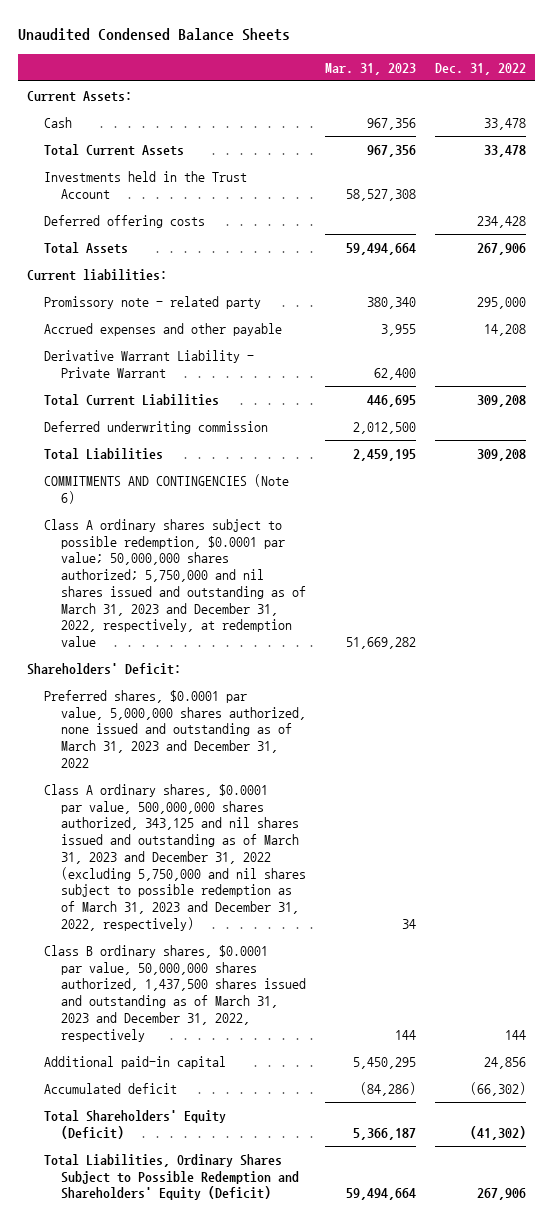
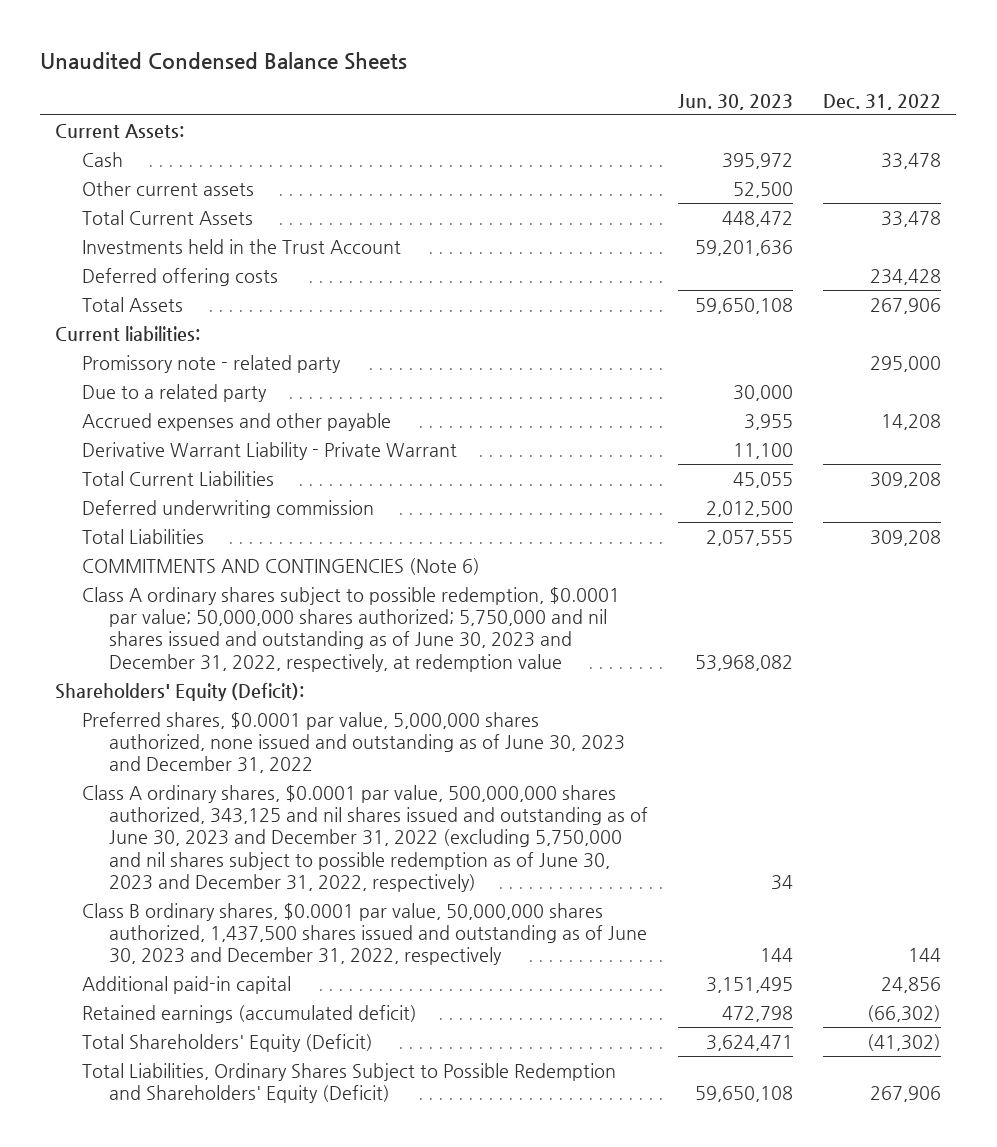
[324,62,416,75] Mar. 31, 2023 -> none
none -> [678,93,794,110] Jun. 30, 2023
none -> [82,180,255,196] Other current assets
none -> [82,383,268,402] Due to a related party
[44,519,307,648] Class A ordinary shares subject to possible redemption, $0.0001 par value; 50,000,000 shares authorized; 5,750,000 and nil shares issued and outstanding as of March 31, 2023 and December 31, 2022, respectively, at redemption value -> [82,586,621,672] Class A ordinary shares subject to possible redemption, $0.0001 par value; 50,000,000 shares authorized; 5,750,000 and nil shares issued and outstanding as of June 30, 2023 and December 31, 2022, respectively, at redemption value
[26,663,181,676] Shareholders' Deficit: -> [55,682,305,701] Shareholders' Equity (Deficit):
[44,690,307,768] Preferred shares, $0.0001 par value, 5,000,000 shares authorized, none issued and outstanding as of March 31, 2023 and December 31, 2022 -> [82,711,626,774] Preferred shares, $0.0001 par value, 5,000,000 shares authorized, none issued and outstanding as of June 30, 2023 and December 31, 2022
[44,784,307,931] Class A ordinary shares, $0.0001 par value, 500,000,000 shares authorized, 343,125 and nil shares issued and outstanding as of March 31, 2023 and December 31, 2022 (excluding 5,750,000 and nil shares subject to possible redemption as of March 31, 2023 and December 31, 2022, respectively) -> [82,784,649,892] Class A ordinary shares, $0.0001 par value, 500,000,000 shares authorized, 343,125 and nil shares issued and outstanding as of June 30, 2023 and December 31, 2022 (excluding 5,750,000 and nil shares subject to possible redemption as of June 30, 2023 and December 31, 2022, respectively)
[44,945,307,1042] Class B ordinary shares, $0.0001 par value, 50,000,000 shares authorized, 1,437,500 shares issued and outstanding as of March 31, 2023 and December 31, 2022, respectively -> [82,902,648,966] Class B ordinary shares, $0.0001 par value, 50,000,000 shares authorized, 1,437,500 shares issued and outstanding as of June 30, 2023 and December 31, 2022, respectively
[44,1083,178,1095] Accumulated deficit -> [82,1004,418,1023] Retained earnings (accumulated deficit)

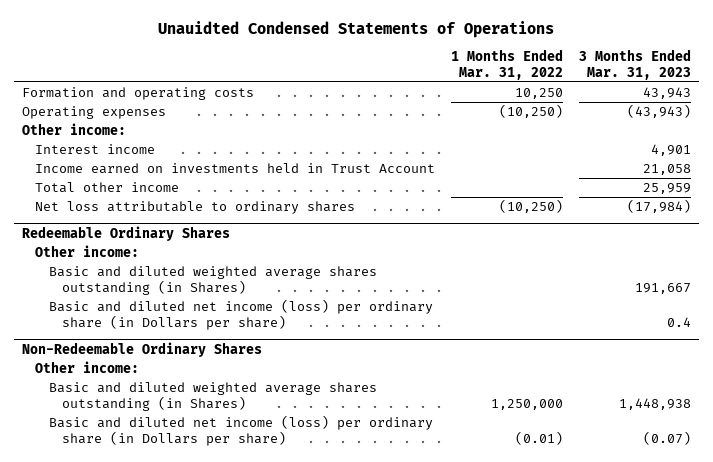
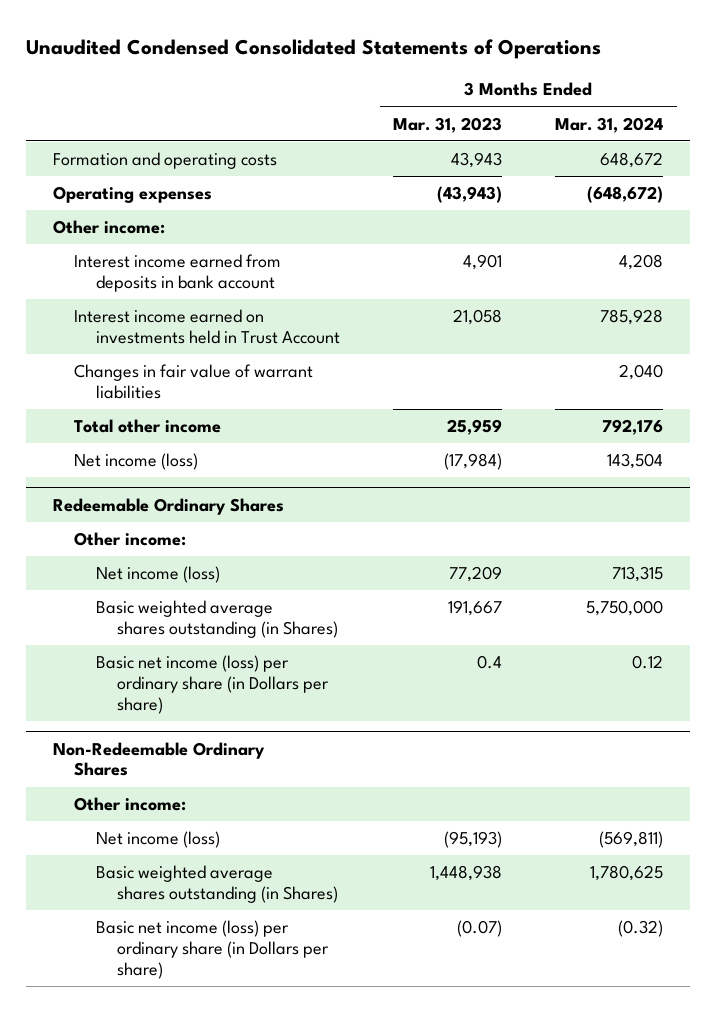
[158,20,555,38] Unauidted Condensed Statements of Operations -> [26,39,602,60] Unaudited Condensed Consolidated Statements of Operations
[451,49,564,80] 1 Months Ended Mar. 31, 2022 -> none
none -> [555,116,664,133] Mar. 31, 2024
[35,144,156,155] Interest income -> [74,254,282,292] Interest income earned from deposits in bank account
[35,163,436,175] Income earned on investments held in Trust Account -> [74,309,340,344] Interest income earned on investments held in Trust Account
none -> [74,364,314,399] Changes in fair value of warrant liabilities
[35,201,356,215] Net loss attributable to ordinary shares -> [74,453,199,471] Net income (loss)
none -> [95,566,220,584] Net income (loss)
[48,266,377,295] Basic and diluted weighted average shares outstanding (in Shares) -> [95,600,339,638] Basic weighted average shares outstanding (in Shares)
[48,299,433,330] Basic and diluted net income (loss) per ordinary share (in Dollars per share) -> [95,655,330,714] Basic net income (loss) per ordinary share (in Dollars per share)
none -> [95,831,220,849] Net income (loss)
[48,382,377,411] Basic and diluted weighted average shares outstanding (in Shares) -> [95,865,339,903] Basic weighted average shares outstanding (in Shares)
[48,415,433,446] Basic and diluted net income (loss) per ordinary share (in Dollars per share) -> [95,920,330,979] Basic net income (loss) per ordinary share (in Dollars per share)

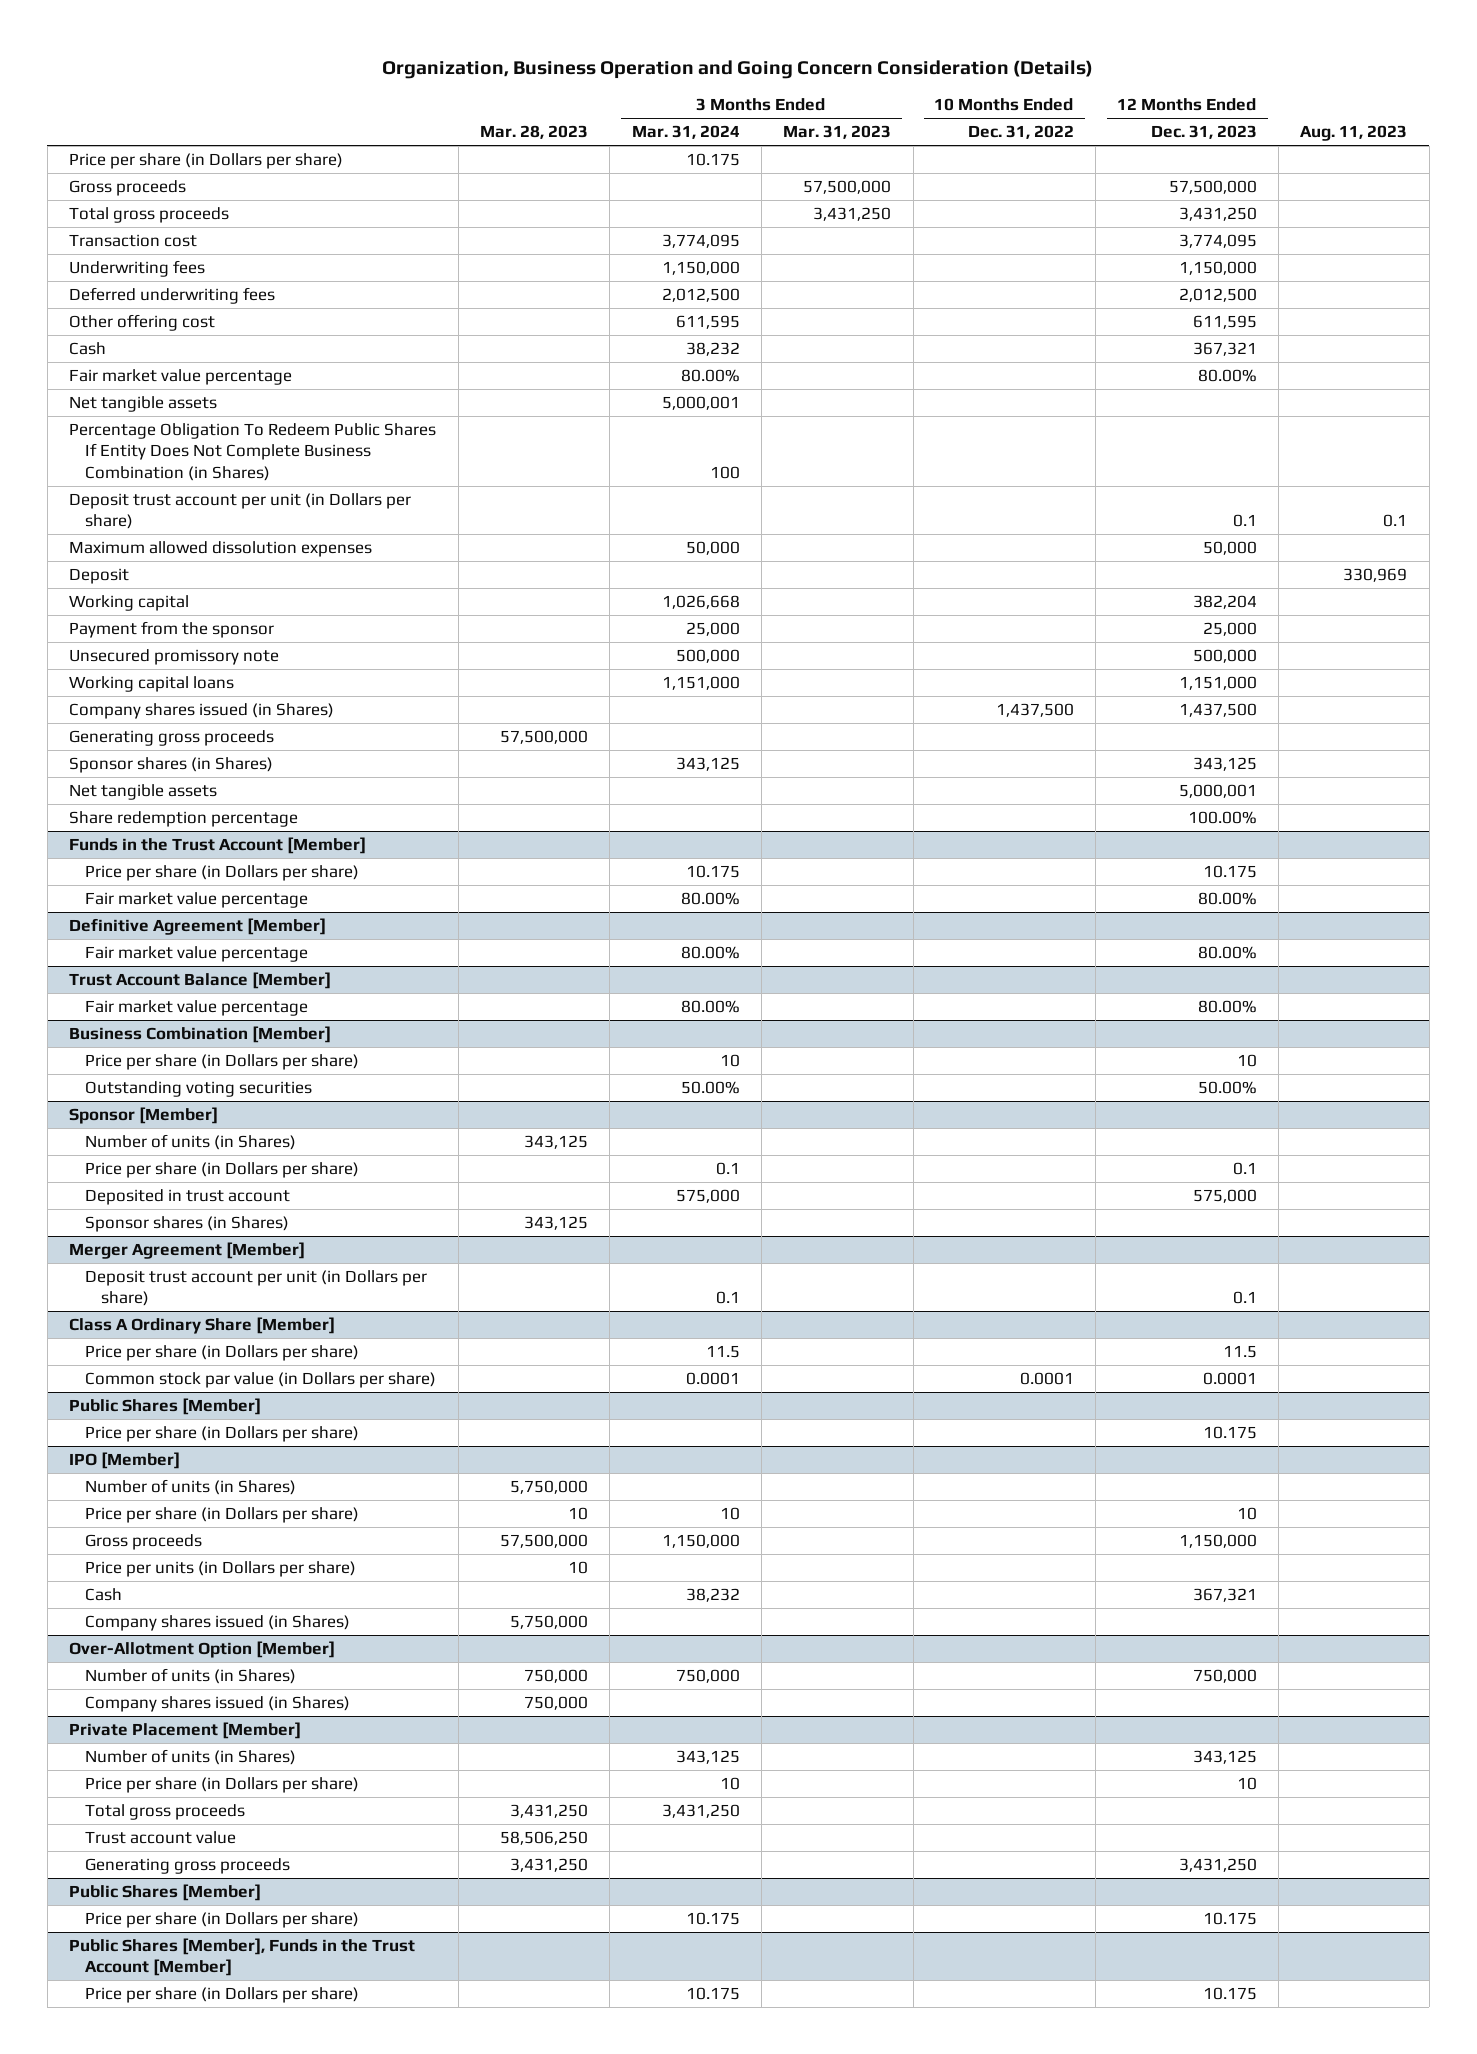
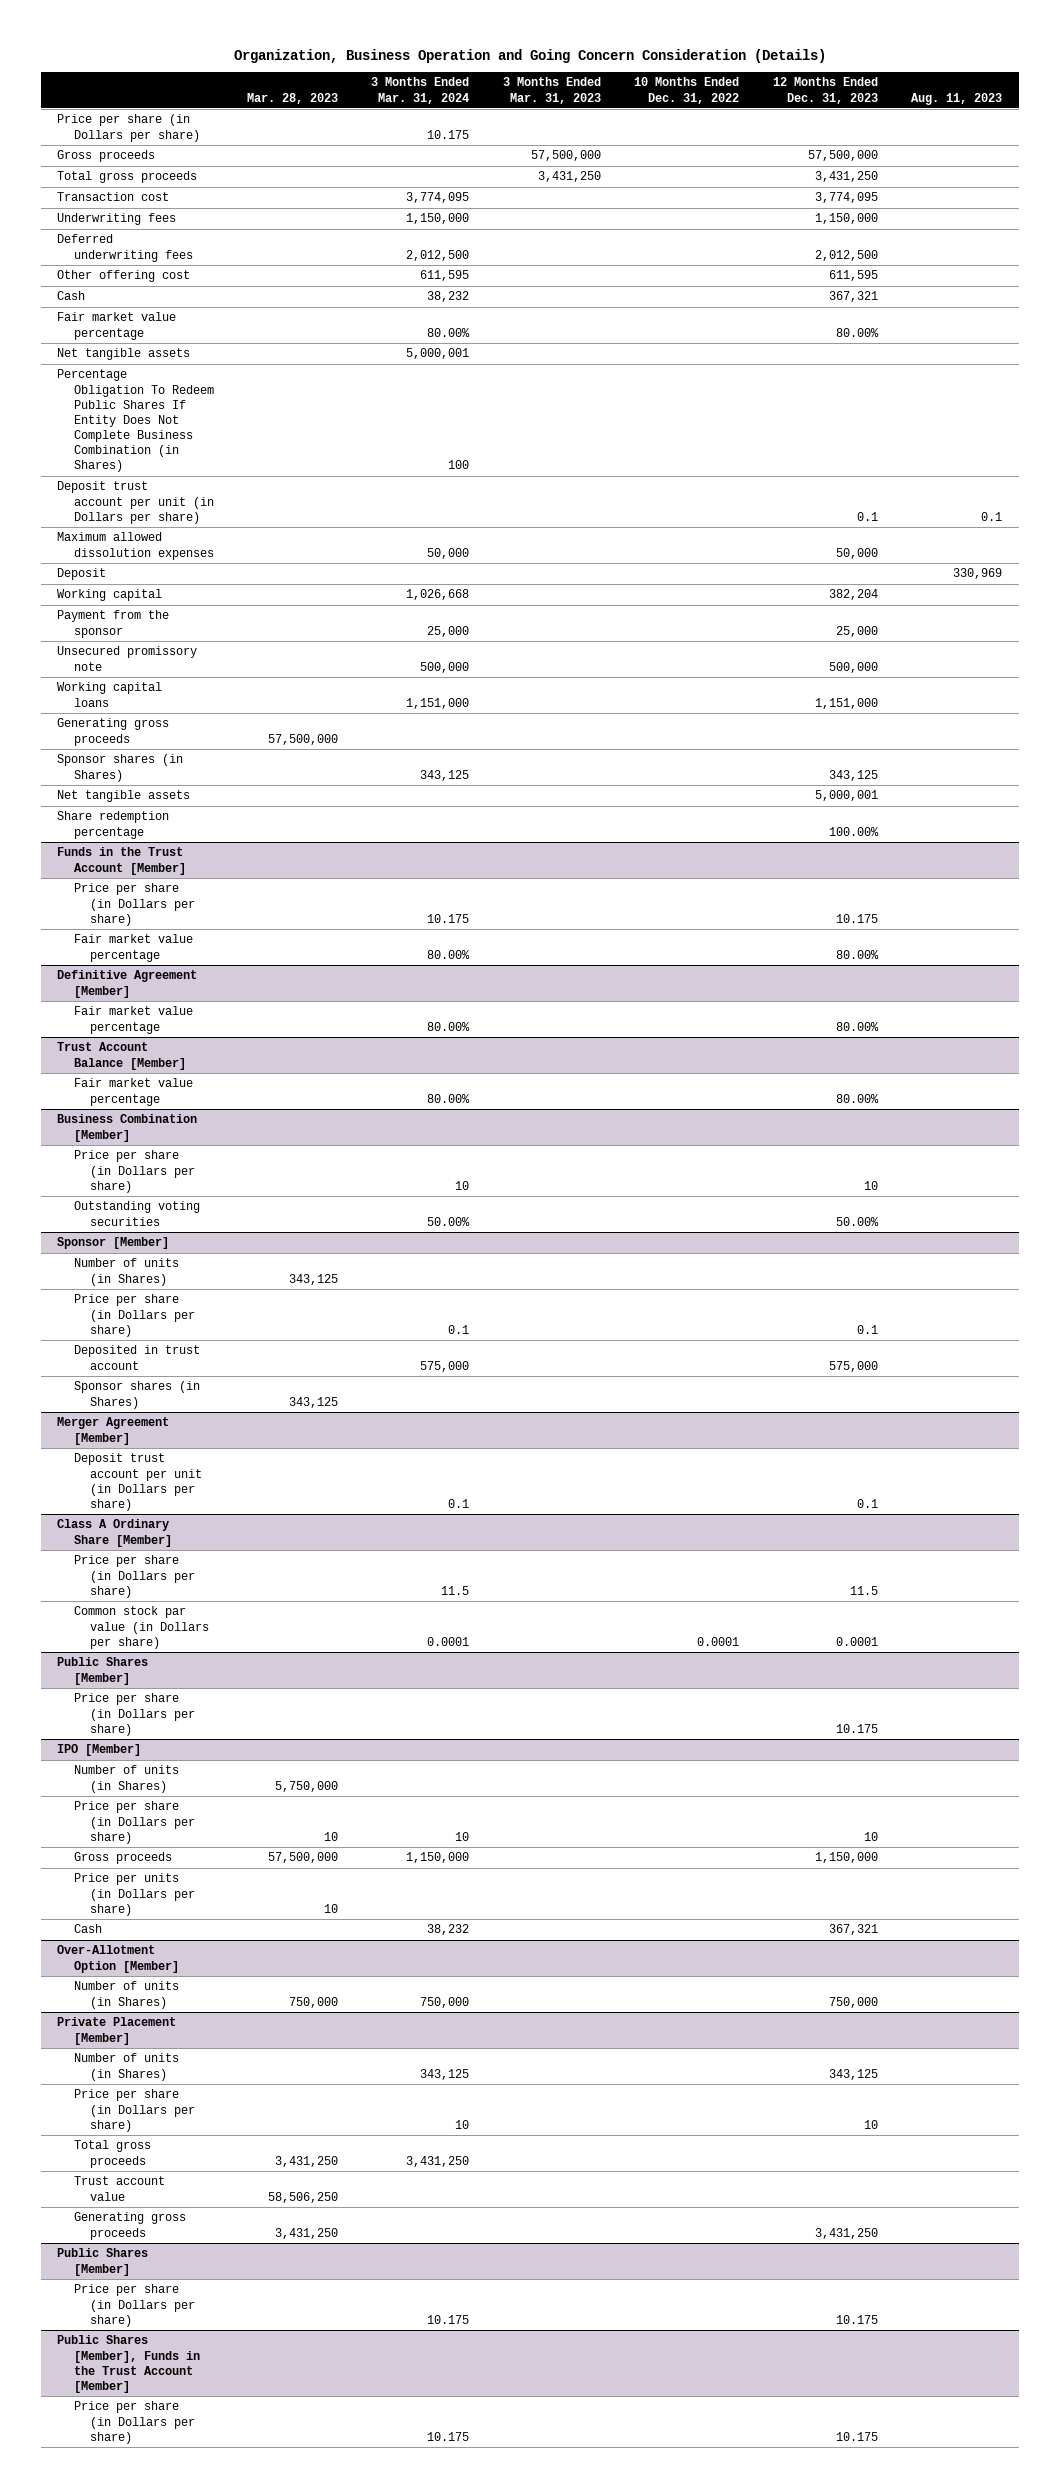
[69,703,335,720] Company shares issued (in Shares) -> none
[85,1615,351,1632] Company shares issued (in Shares) -> none
[85,1696,351,1713] Company shares issued (in Shares) -> none

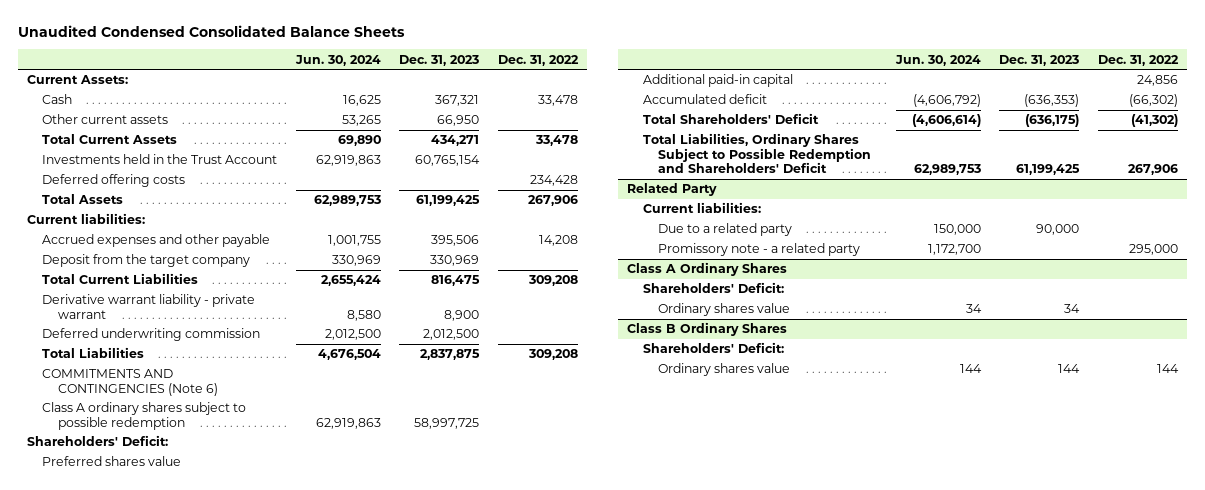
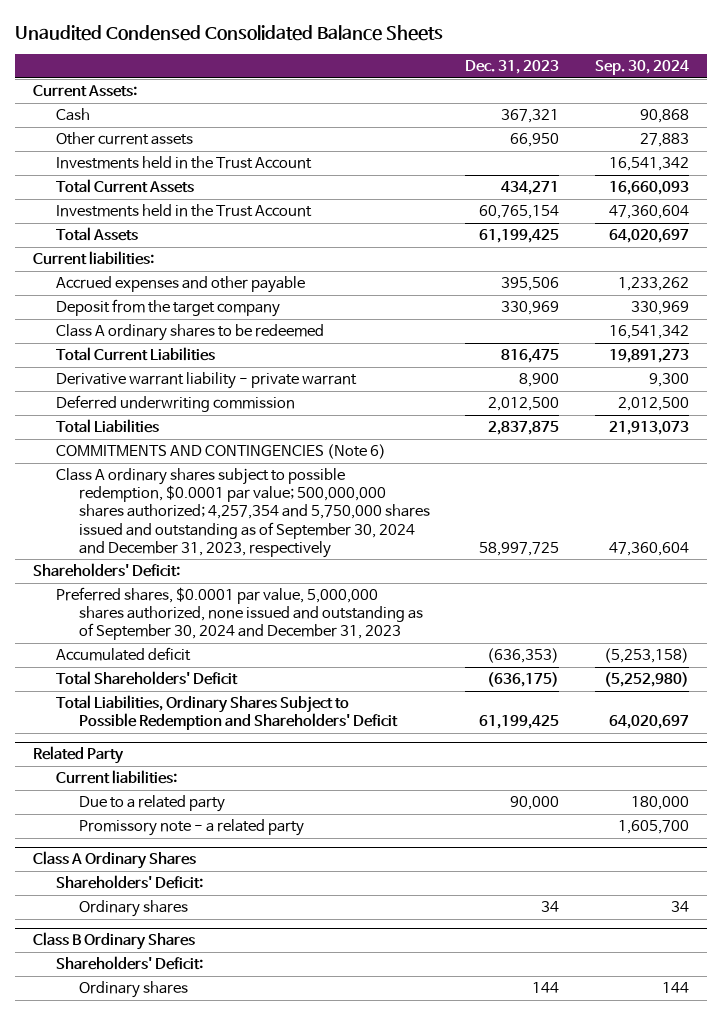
[294,54,381,66] Jun. 30, 2024 -> none
[497,54,579,66] Dec. 31, 2022 -> none
none -> [594,60,689,76] Sep. 30, 2024
none -> [55,156,312,170] Investments held in the Trust Account
[42,174,186,188] Deferred offering costs -> none
none -> [55,324,324,342] Class A ordinary shares to be redeemed
[42,402,247,430] Class A ordinary shares subject to possible redemption -> [55,468,430,558] Class A ordinary shares subject to possible redemption, $0.0001 par value; 500,000,000 shares authorized; 4,257,354 and 5,750,000 shares issued and outstanding as of September 30, 2024 and December 31, 2023, respectively
[642,74,793,88] Additional paid-in capital -> none
[42,456,182,467] Preferred shares value -> [55,587,423,641] Preferred shares, $0.0001 par value, 5,000,000 shares authorized, none issued and outstanding as of September 30, 2024 and December 31, 2023
[657,303,790,317] Ordinary shares value -> [78,900,188,918] Ordinary shares
[657,363,790,377] Ordinary shares value -> [78,981,188,999] Ordinary shares

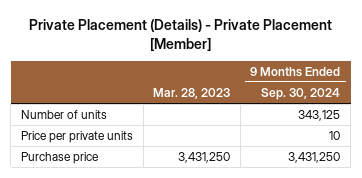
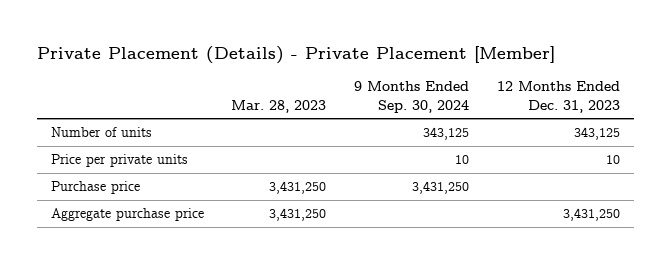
none -> [496,81,620,113] 12 Months Ended Dec. 31, 2023
none -> [50,208,204,222] Aggregate purchase price

